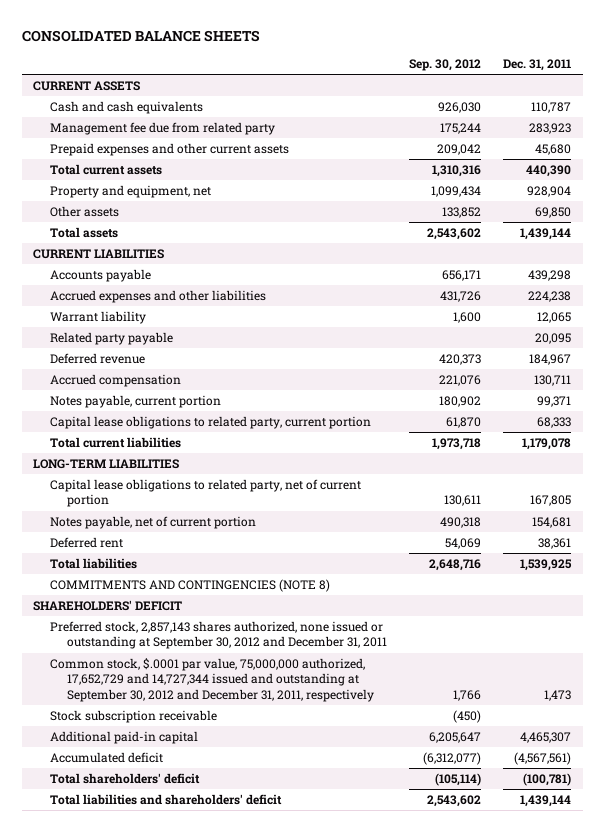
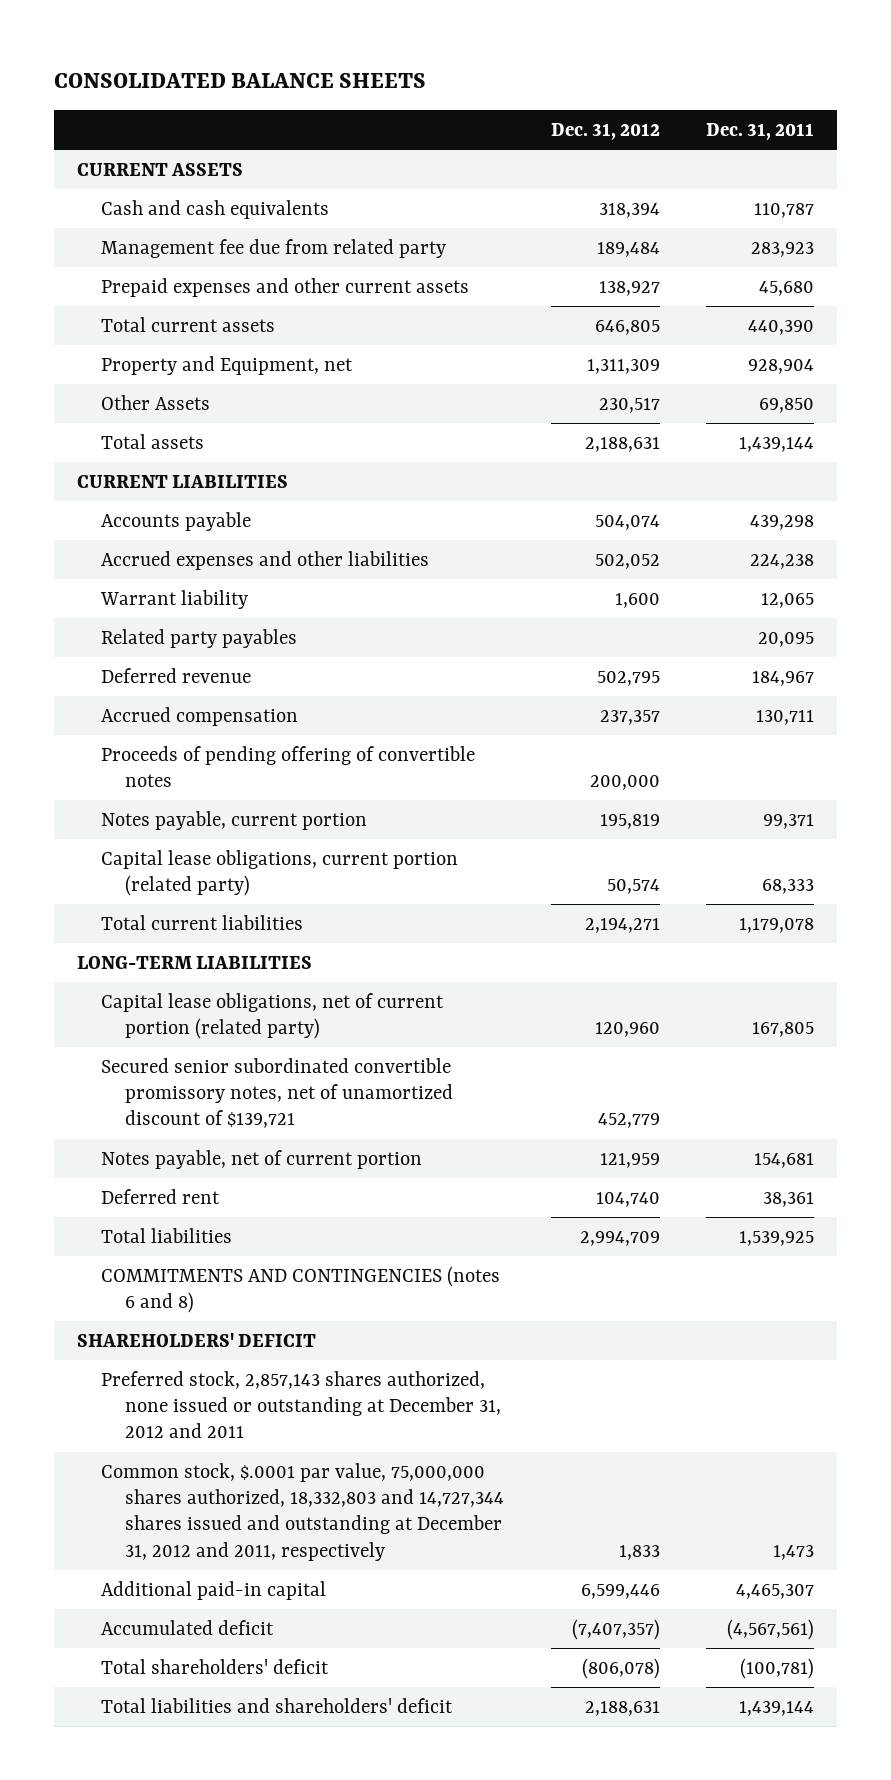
[409,58,482,71] Sep. 30, 2012 -> none
none -> [550,122,660,140] Dec. 31, 2012
[50,184,212,198] Property and equipment, net -> [101,355,354,375] Property and Equipment, net
[50,205,120,217] Other assets -> [101,394,211,410] Other Assets
[50,331,174,345] Related party payable -> [101,628,298,648] Related party payables
none -> [101,745,476,788] Proceeds of pending offering of convertible notes
[50,415,372,429] Capital lease obligations to related party, current portion -> [101,849,459,897] Capital lease obligations, current portion (related party)
[50,478,362,508] Capital lease obligations to related party, net of current portion -> [101,992,445,1040] Capital lease obligations, net of current portion (related party)
none -> [101,1057,454,1129] Secured senior subordinated convertible promissory notes, net of unamortized discount of $139,721
[50,578,331,592] COMMITMENTS AND CONTINGENCIES (NOTE 8) -> [101,1265,501,1314] COMMITMENTS AND CONTINGENCIES (notes 6 and 8)
[50,709,218,723] Stock subscription receivable -> none
[50,620,387,650] Preferred stock, 2,857,143 shares authorized, none issued or outstanding at September 30, 2012 and December 31, 2011 -> [101,1370,502,1439] Preferred stock, 2,857,143 shares authorized, none issued or outstanding at December 31, 2012 and 2011
[50,657,374,702] Common stock, $.0001 par value, 75,000,000 authorized, 17,652,729 and 14,727,344 issued and outstanding at September 30, 2012 and December 31, 2011, respectively -> [101,1462,505,1561] Common stock, $.0001 par value, 75,000,000 shares authorized, 18,332,803 and 14,727,344 shares issued and outstanding at December 31, 2012 and 2011, respectively

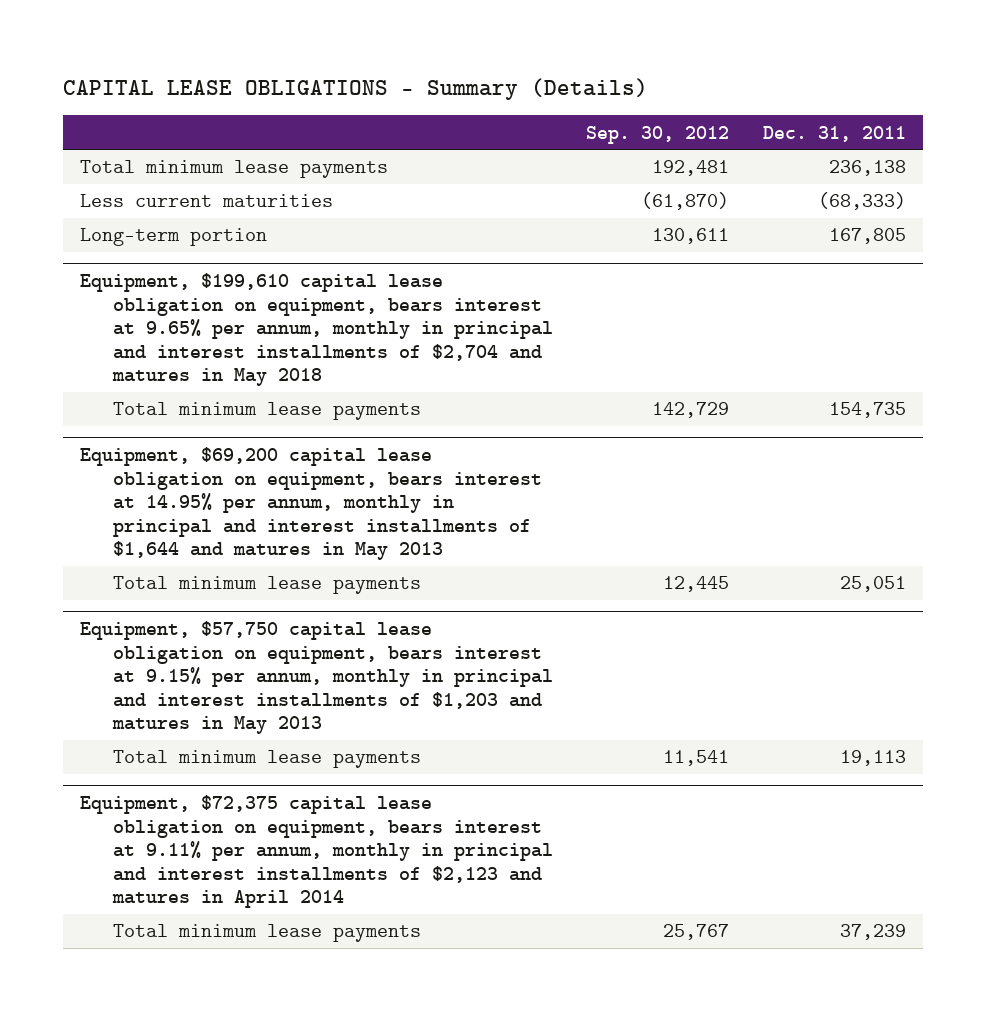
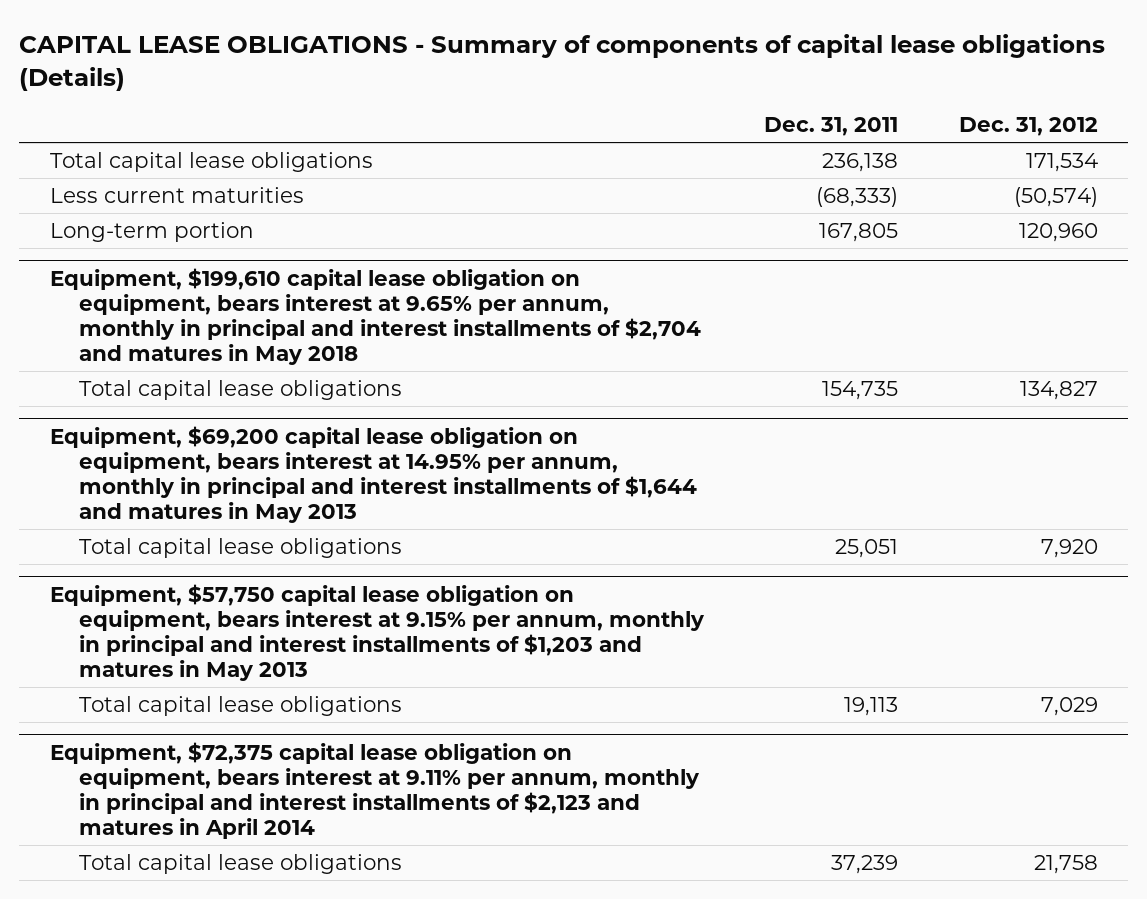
[63,77,649,100] CAPITAL LEASE OBLIGATIONS - Summary (Details) -> [19,33,1106,91] CAPITAL LEASE OBLIGATIONS - Summary of components of capital lease obligations (Details)
[586,125,730,144] Sep. 30, 2012 -> none
none -> [958,117,1098,137] Dec. 31, 2012
[80,160,389,179] Total minimum lease payments -> [49,152,373,173] Total capital lease obligations
[112,402,421,421] Total minimum lease payments -> [78,380,402,401] Total capital lease obligations
[112,576,421,595] Total minimum lease payments -> [78,538,402,559] Total capital lease obligations
[112,750,421,769] Total minimum lease payments -> [78,696,402,717] Total capital lease obligations
[112,924,421,943] Total minimum lease payments -> [78,854,402,875] Total capital lease obligations

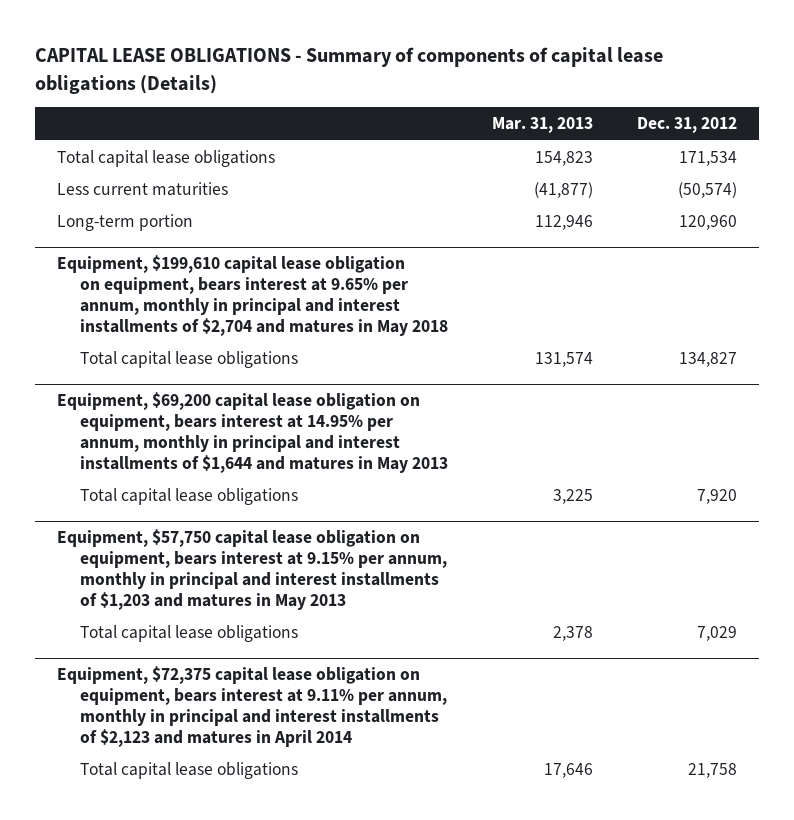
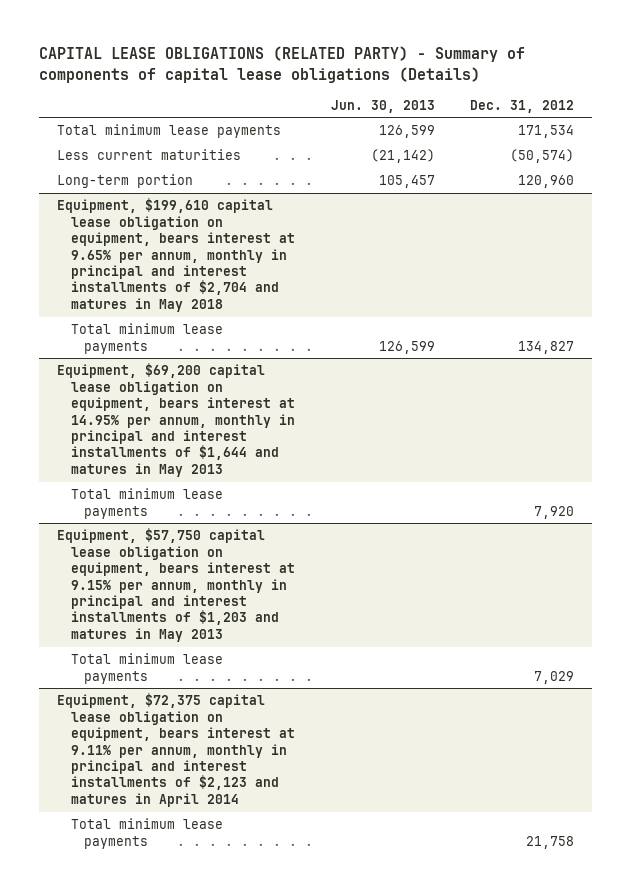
[35,47,664,94] CAPITAL LEASE OBLIGATIONS - Summary of components of capital lease obligations (Details) -> [39,46,526,83] CAPITAL LEASE OBLIGATIONS (RELATED PARTY) - Summary of components of capital lease obligations (Details)
[492,117,594,134] Mar. 31, 2013 -> none
none -> [330,99,435,113] Jun. 30, 2013
[57,149,276,167] Total capital lease obligations -> [57,124,282,139] Total minimum lease payments
[79,350,298,368] Total capital lease obligations -> [70,323,223,354] Total minimum lease payments
[79,487,298,505] Total capital lease obligations -> [70,488,223,519] Total minimum lease payments
[79,624,298,642] Total capital lease obligations -> [70,653,223,684] Total minimum lease payments
[79,761,298,779] Total capital lease obligations -> [70,818,223,849] Total minimum lease payments

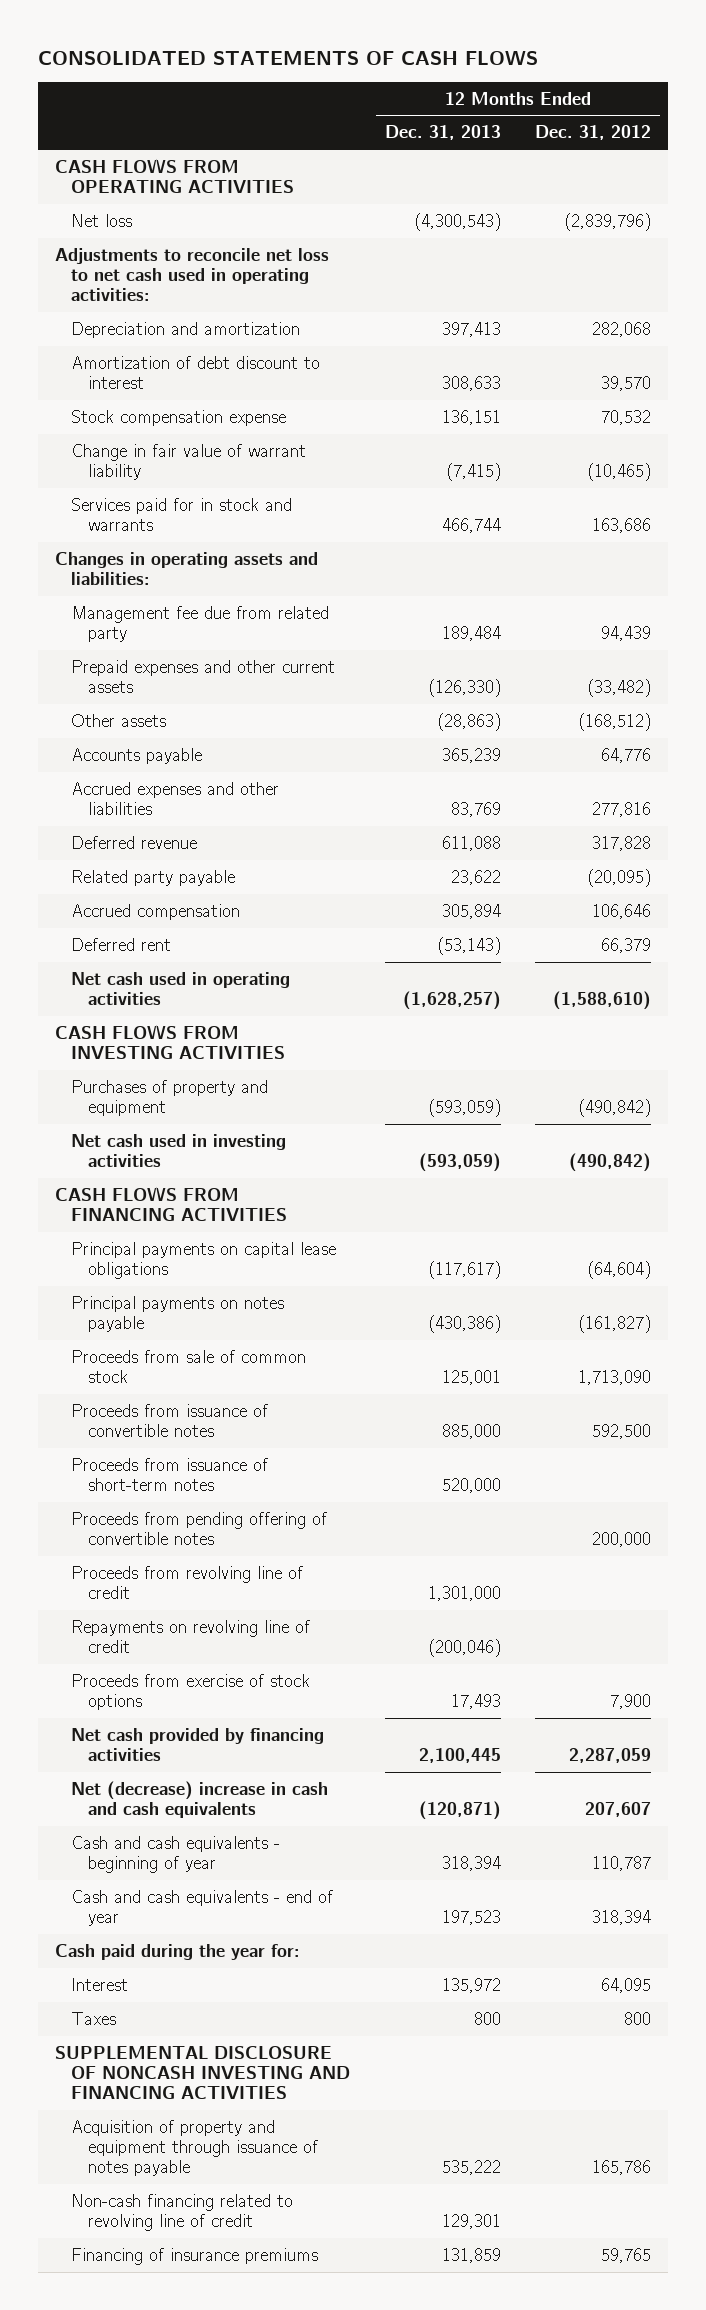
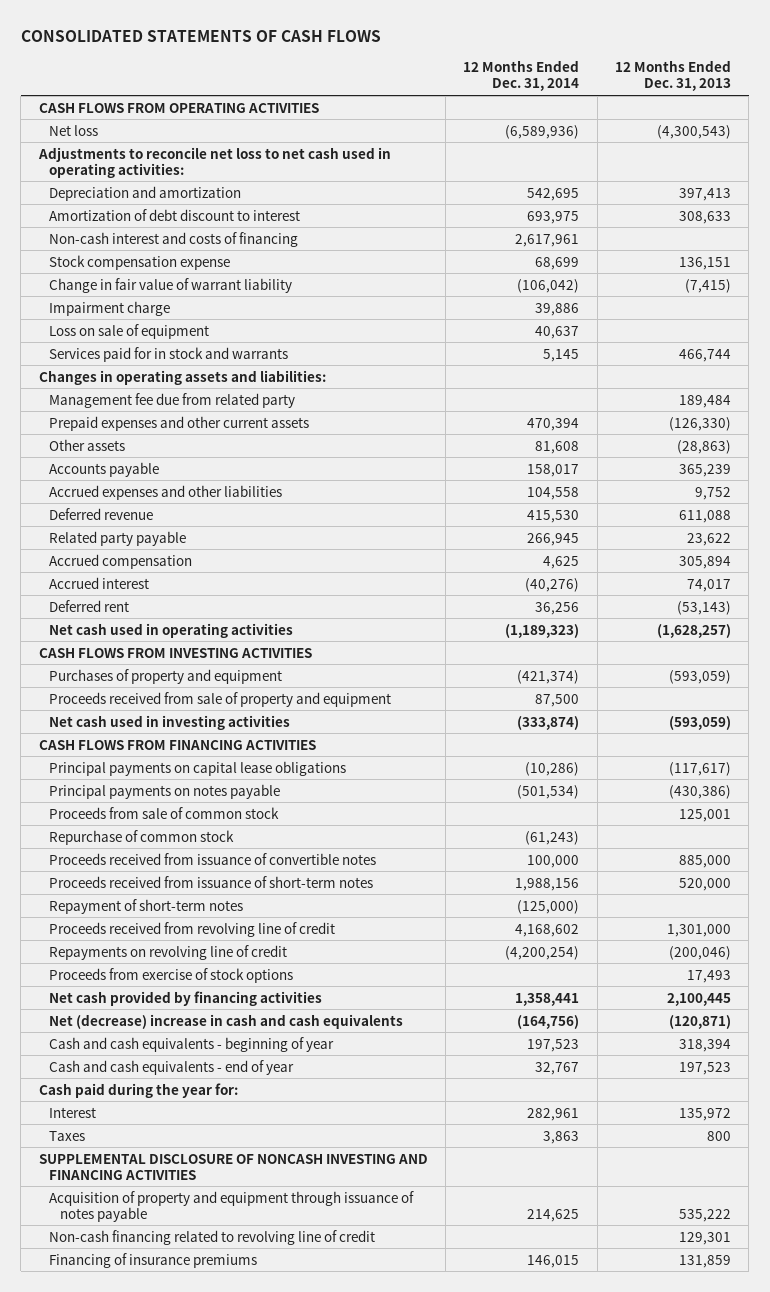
[535,125,652,141] Dec. 31, 2012 -> none
none -> [463,60,580,92] 12 Months Ended Dec. 31, 2014
none -> [49,231,299,247] Non-cash interest and costs of financing
none -> [49,300,171,316] Impairment charge
none -> [49,323,210,339] Loss on sale of equipment
[450,801,501,817] 83,769 -> [694,486,731,500] 9,752
none -> [49,576,150,589] Accrued interest
none -> [49,691,392,707] Proceeds received from sale of property and equipment
[71,1511,328,1545] Proceeds from pending offering of convertible notes -> none
none -> [49,829,235,845] Repurchase of common stock
[71,1403,269,1437] Proceeds from issuance of convertible notes -> [49,852,377,865] Proceeds received from issuance of convertible notes
[71,1457,269,1491] Proceeds from issuance of short-term notes -> [49,875,374,888] Proceeds received from issuance of short-term notes
none -> [49,898,244,914] Repayment of short-term notes
[71,1565,304,1599] Proceeds from revolving line of credit -> [49,921,336,937] Proceeds received from revolving line of credit

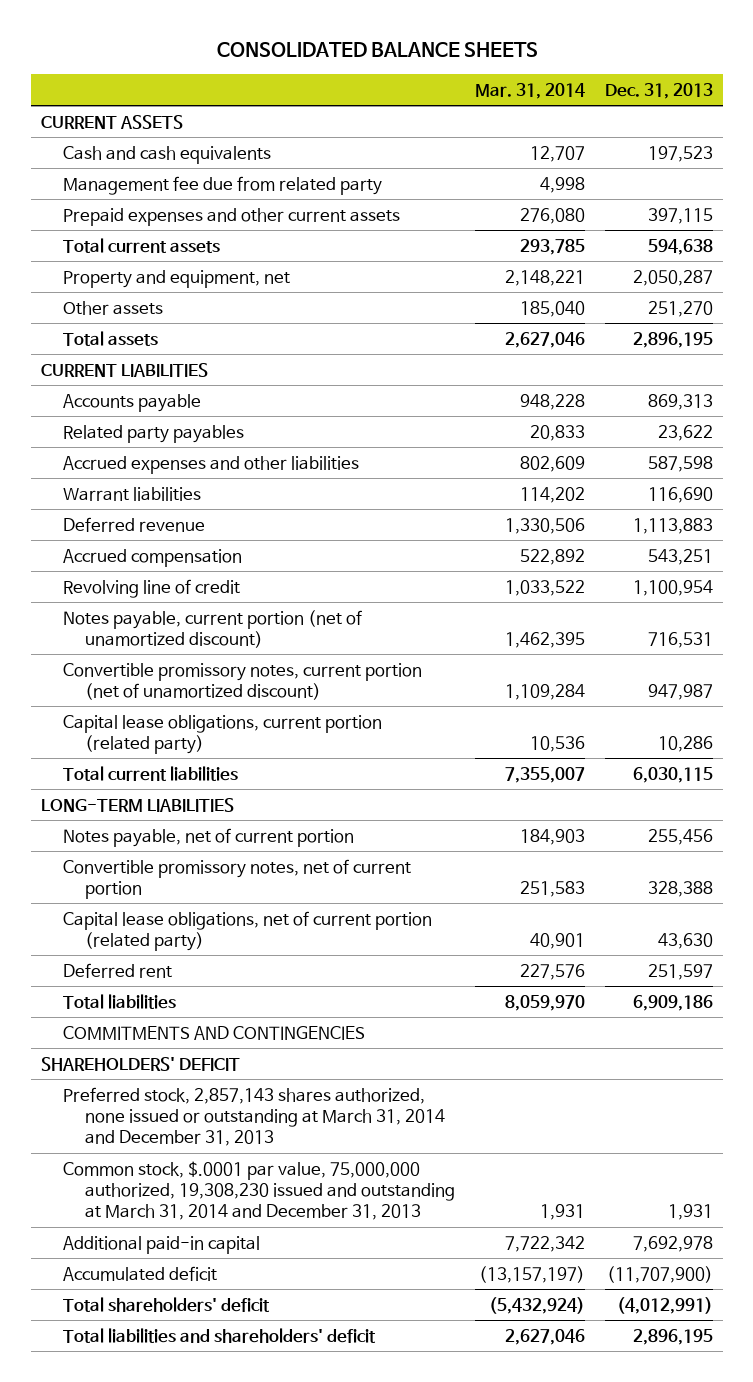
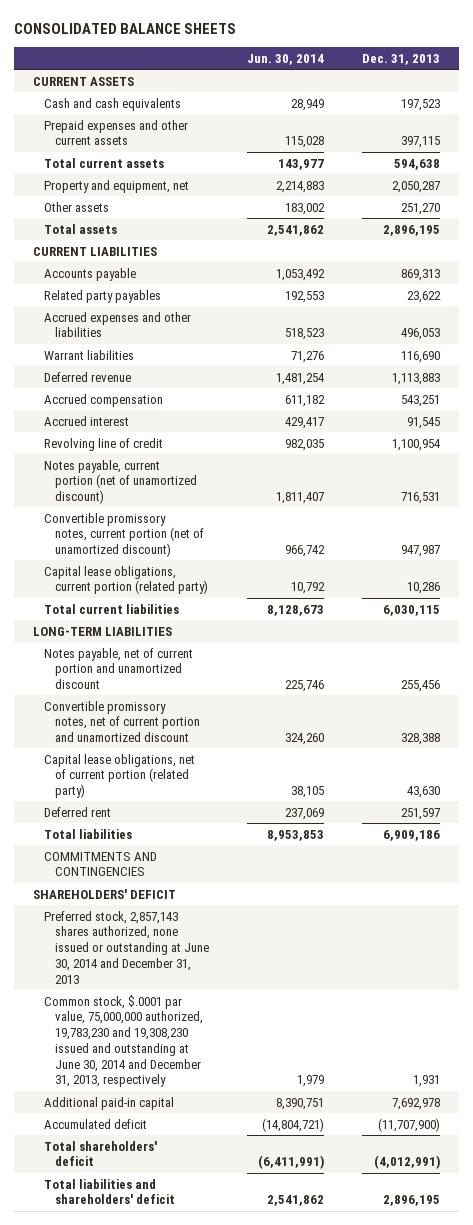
[475,82,586,99] Mar. 31, 2014 -> none
none -> [246,53,324,65] Jun. 30, 2014
[63,175,383,195] Management fee due from related party -> none
[647,455,713,472] 587,598 -> [400,328,440,341] 496,053
none -> [43,415,129,426] Accrued interest
[63,827,355,847] Notes payable, net of current portion -> [43,647,193,690] Notes payable, net of current portion and unamortized discount
[63,858,412,899] Convertible promissory notes, net of current portion -> [43,700,200,743] Convertible promissory notes, net of current portion and unamortized discount
[63,1086,446,1147] Preferred stock, 2,857,143 shares authorized, none issued or outstanding at March 31, 2014 and December 31, 2013 -> [43,910,209,984] Preferred stock, 2,857,143 shares authorized, none issued or outstanding at June 30, 2014 and December 31, 2013
[63,1160,456,1221] Common stock, $.0001 par value, 75,000,000 authorized, 19,308,230 issued and outstanding at March 31, 2014 and December 31, 2013 -> [43,994,203,1088] Common stock, $.0001 par value, 75,000,000 authorized, 19,783,230 and 19,308,230 issued and outstanding at June 30, 2014 and December 31, 2013, respectively

